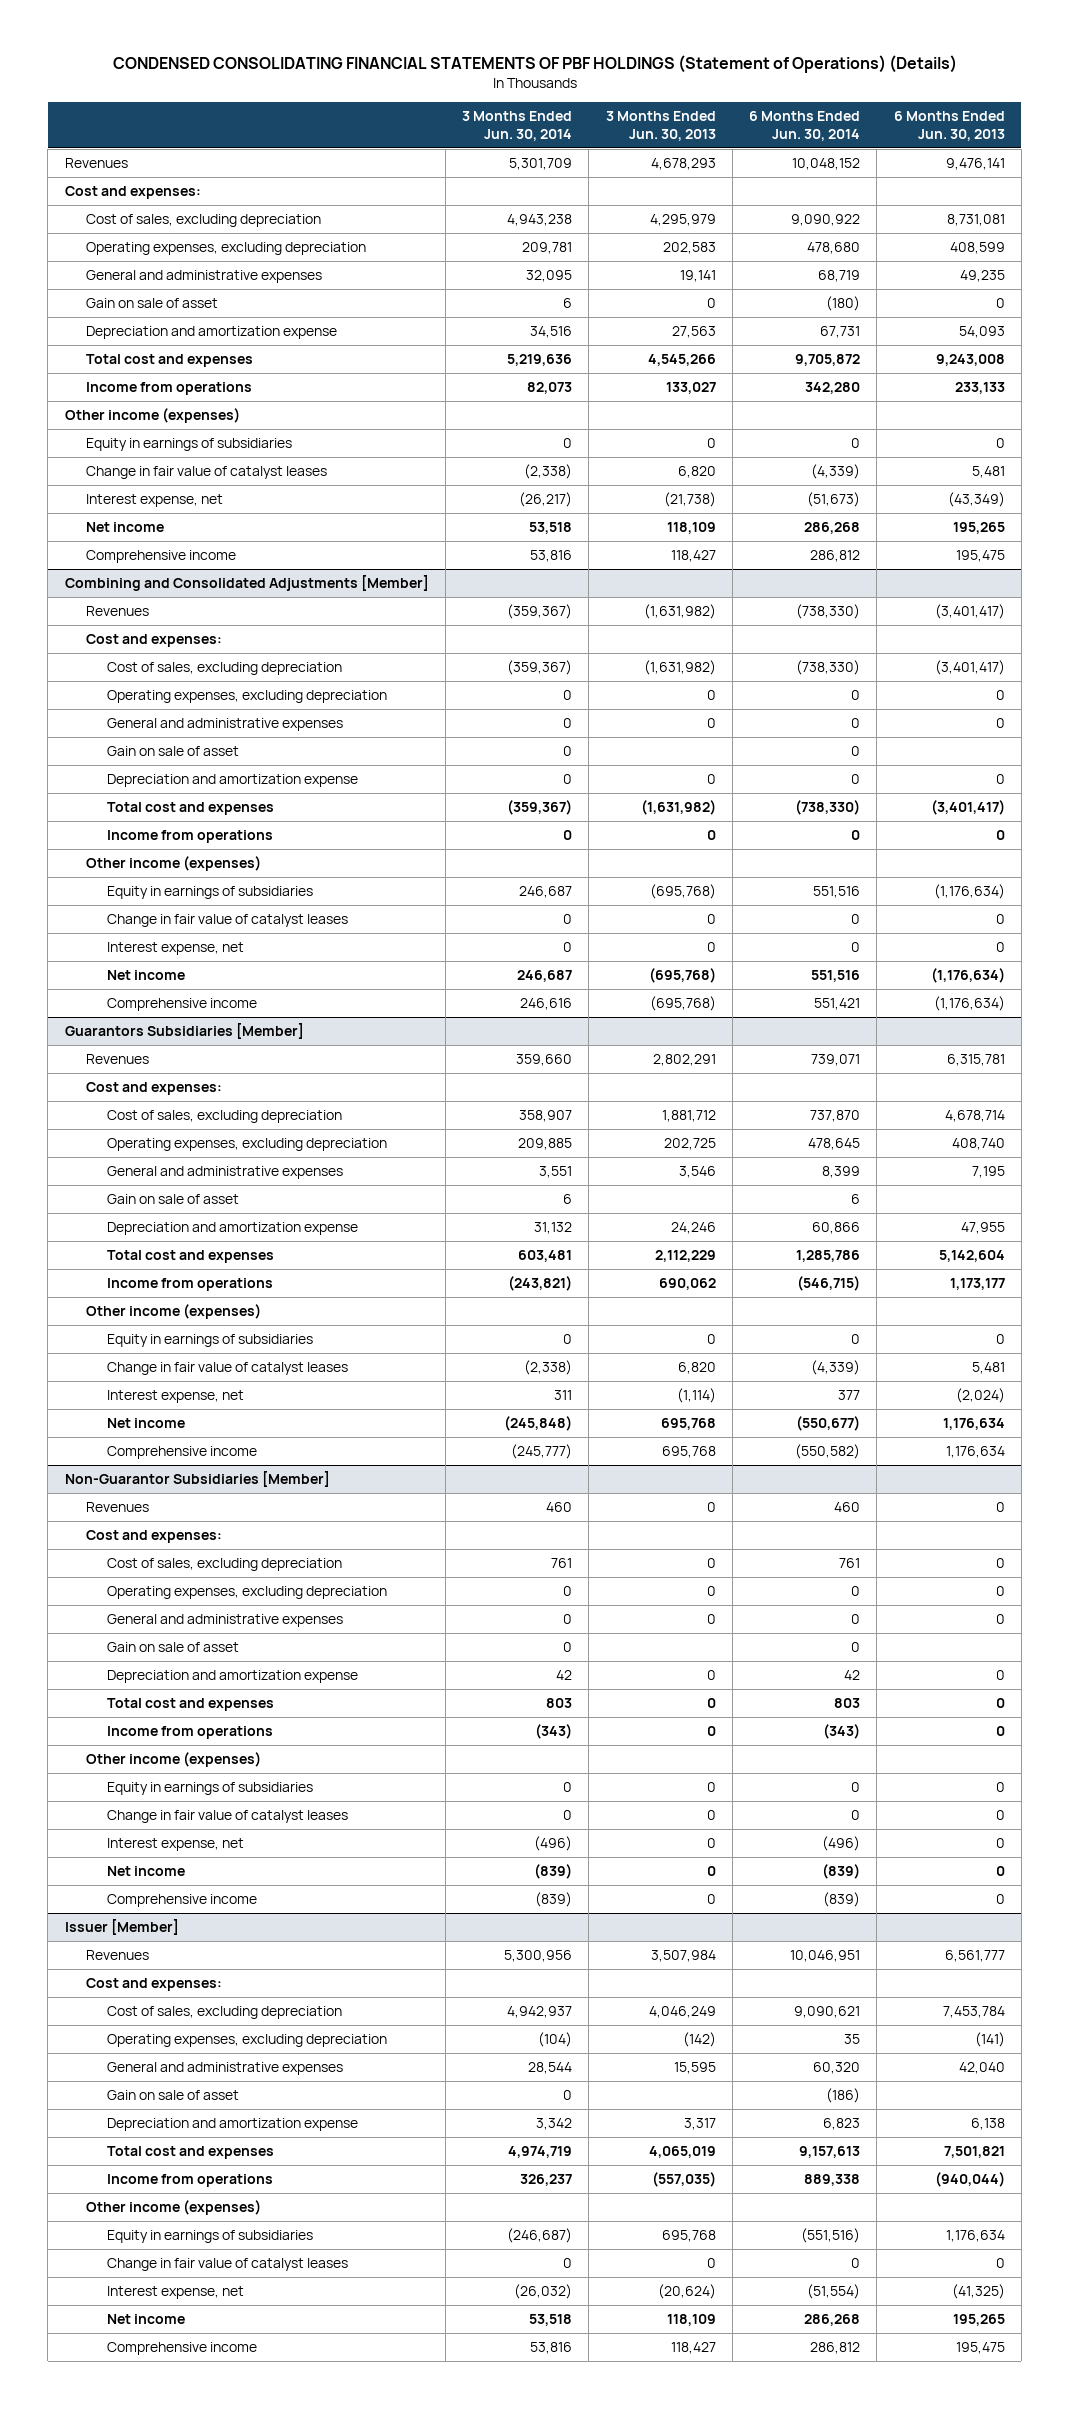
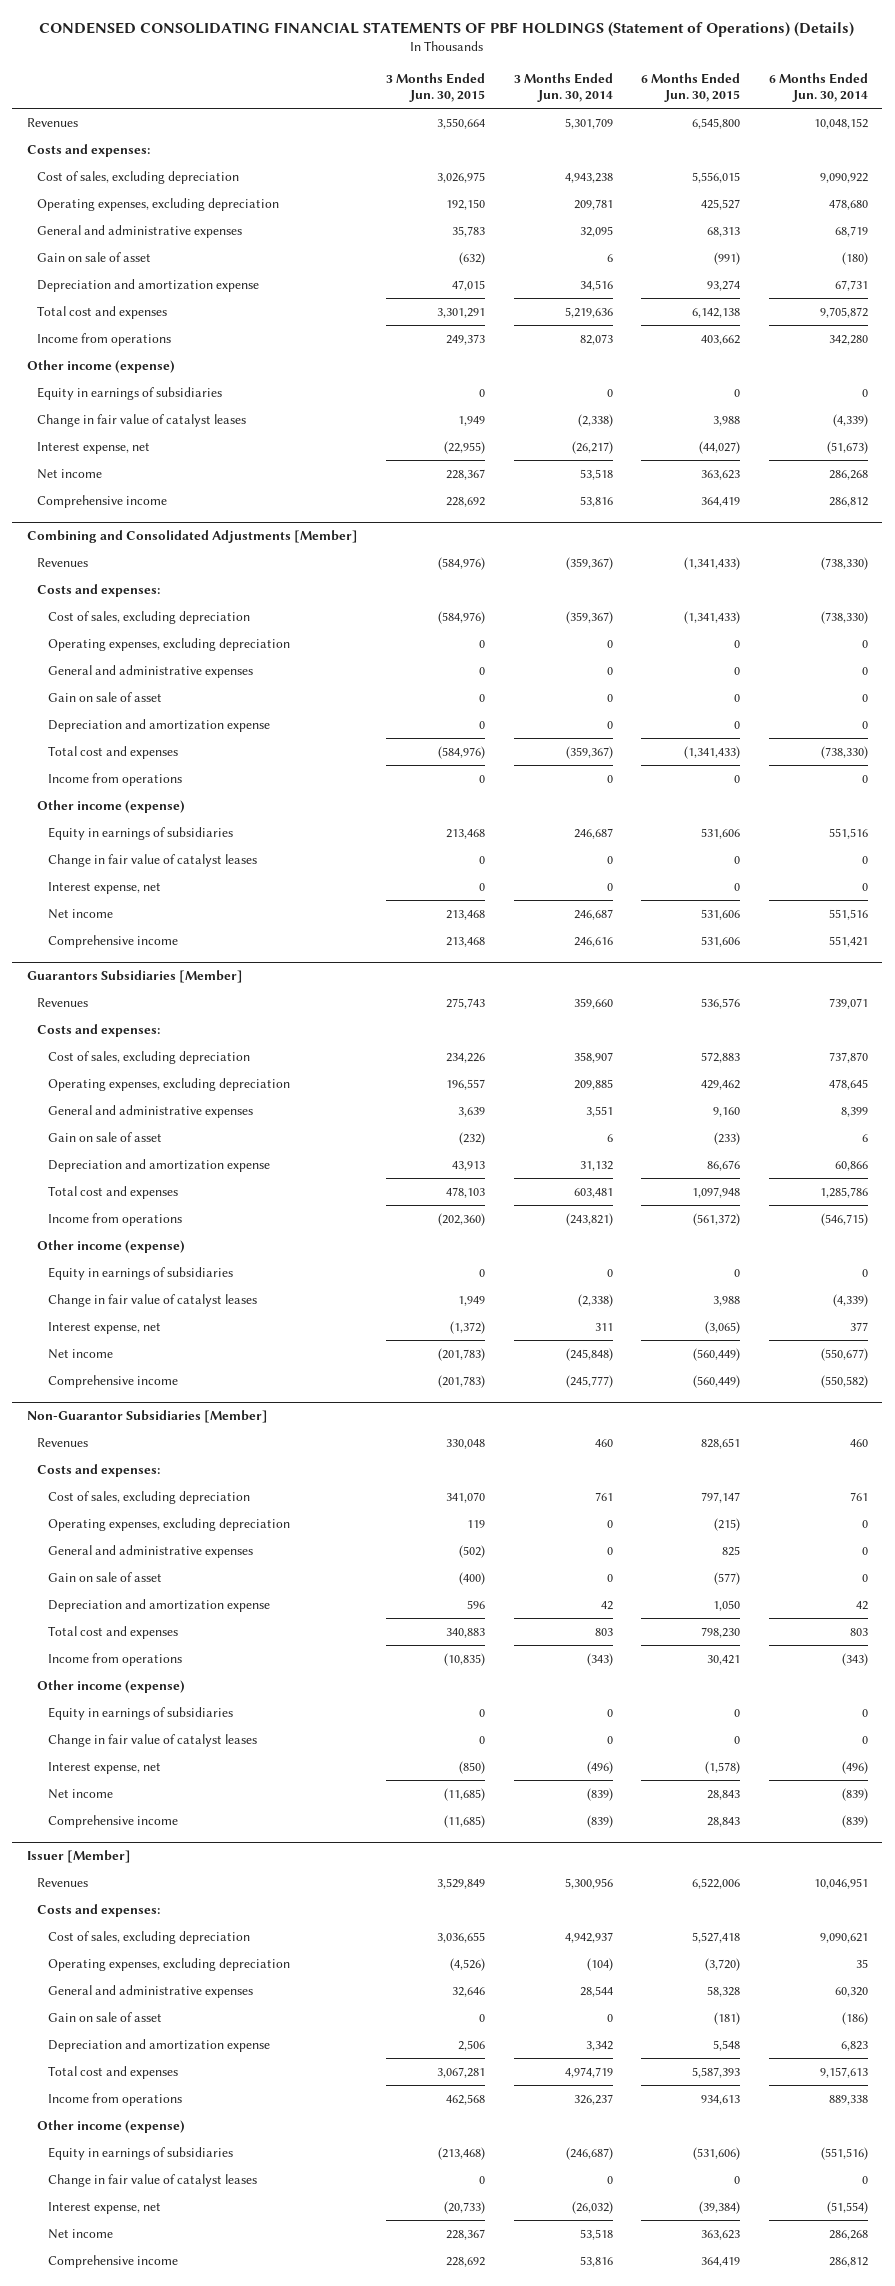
[605,111,716,141] 3 Months Ended Jun. 30, 2013 -> none
[893,111,1005,141] 6 Months Ended Jun. 30, 2013 -> none
none -> [386,72,486,103] 3 Months Ended Jun. 30, 2015
none -> [641,72,741,103] 6 Months Ended Jun. 30, 2015
[64,186,201,200] Cost and expenses: -> [26,143,150,157] Costs and expenses:
[64,408,240,424] Other income (expenses) -> [26,359,175,373] Other income (expense)
[85,634,222,648] Cost and expenses: -> [37,583,161,597] Costs and expenses:
[85,856,261,872] Other income (expenses) -> [37,799,186,813] Other income (expense)
[85,1082,222,1096] Cost and expenses: -> [37,1023,161,1037] Costs and expenses:
[85,1304,261,1320] Other income (expenses) -> [37,1239,186,1253] Other income (expense)
[85,1530,222,1544] Cost and expenses: -> [37,1463,161,1477] Costs and expenses:
[85,1752,261,1768] Other income (expenses) -> [37,1679,186,1693] Other income (expense)
[85,1978,222,1992] Cost and expenses: -> [37,1903,161,1917] Costs and expenses:
[85,2200,261,2216] Other income (expenses) -> [37,2119,186,2133] Other income (expense)

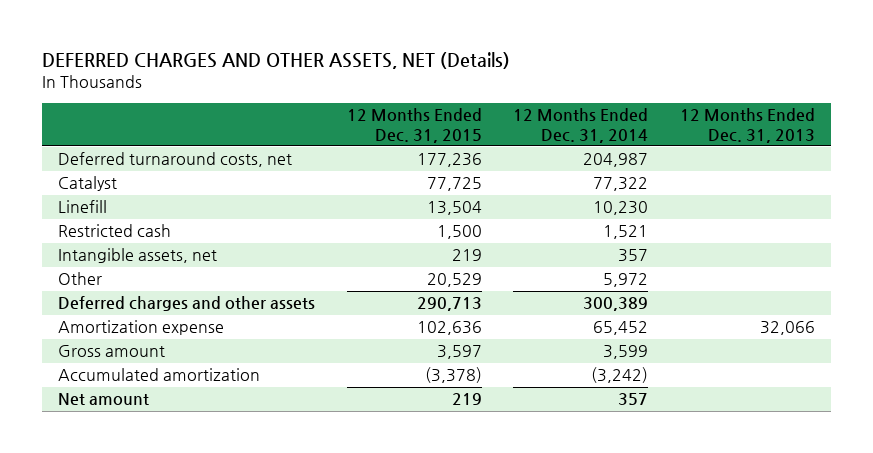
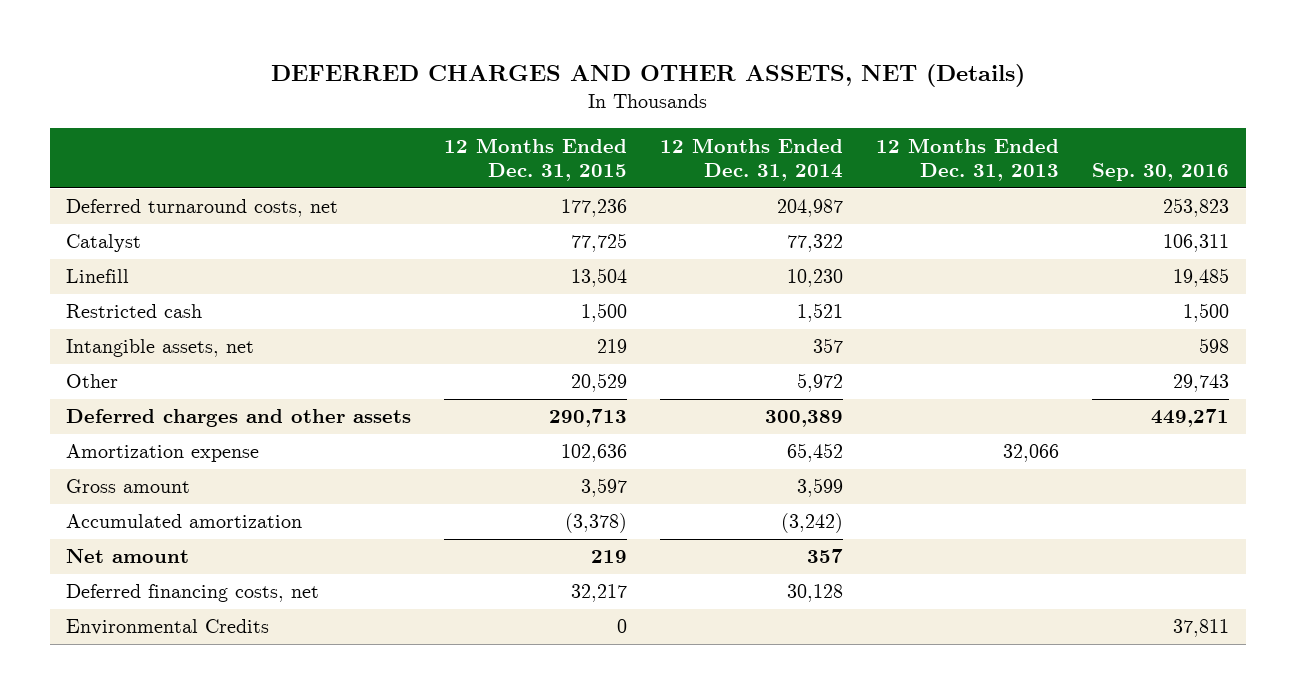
none -> [1092,163,1230,182] Sep. 30, 2016
none -> [66,584,320,603] Deferred financing costs, net
none -> [66,619,270,636] Environmental Credits

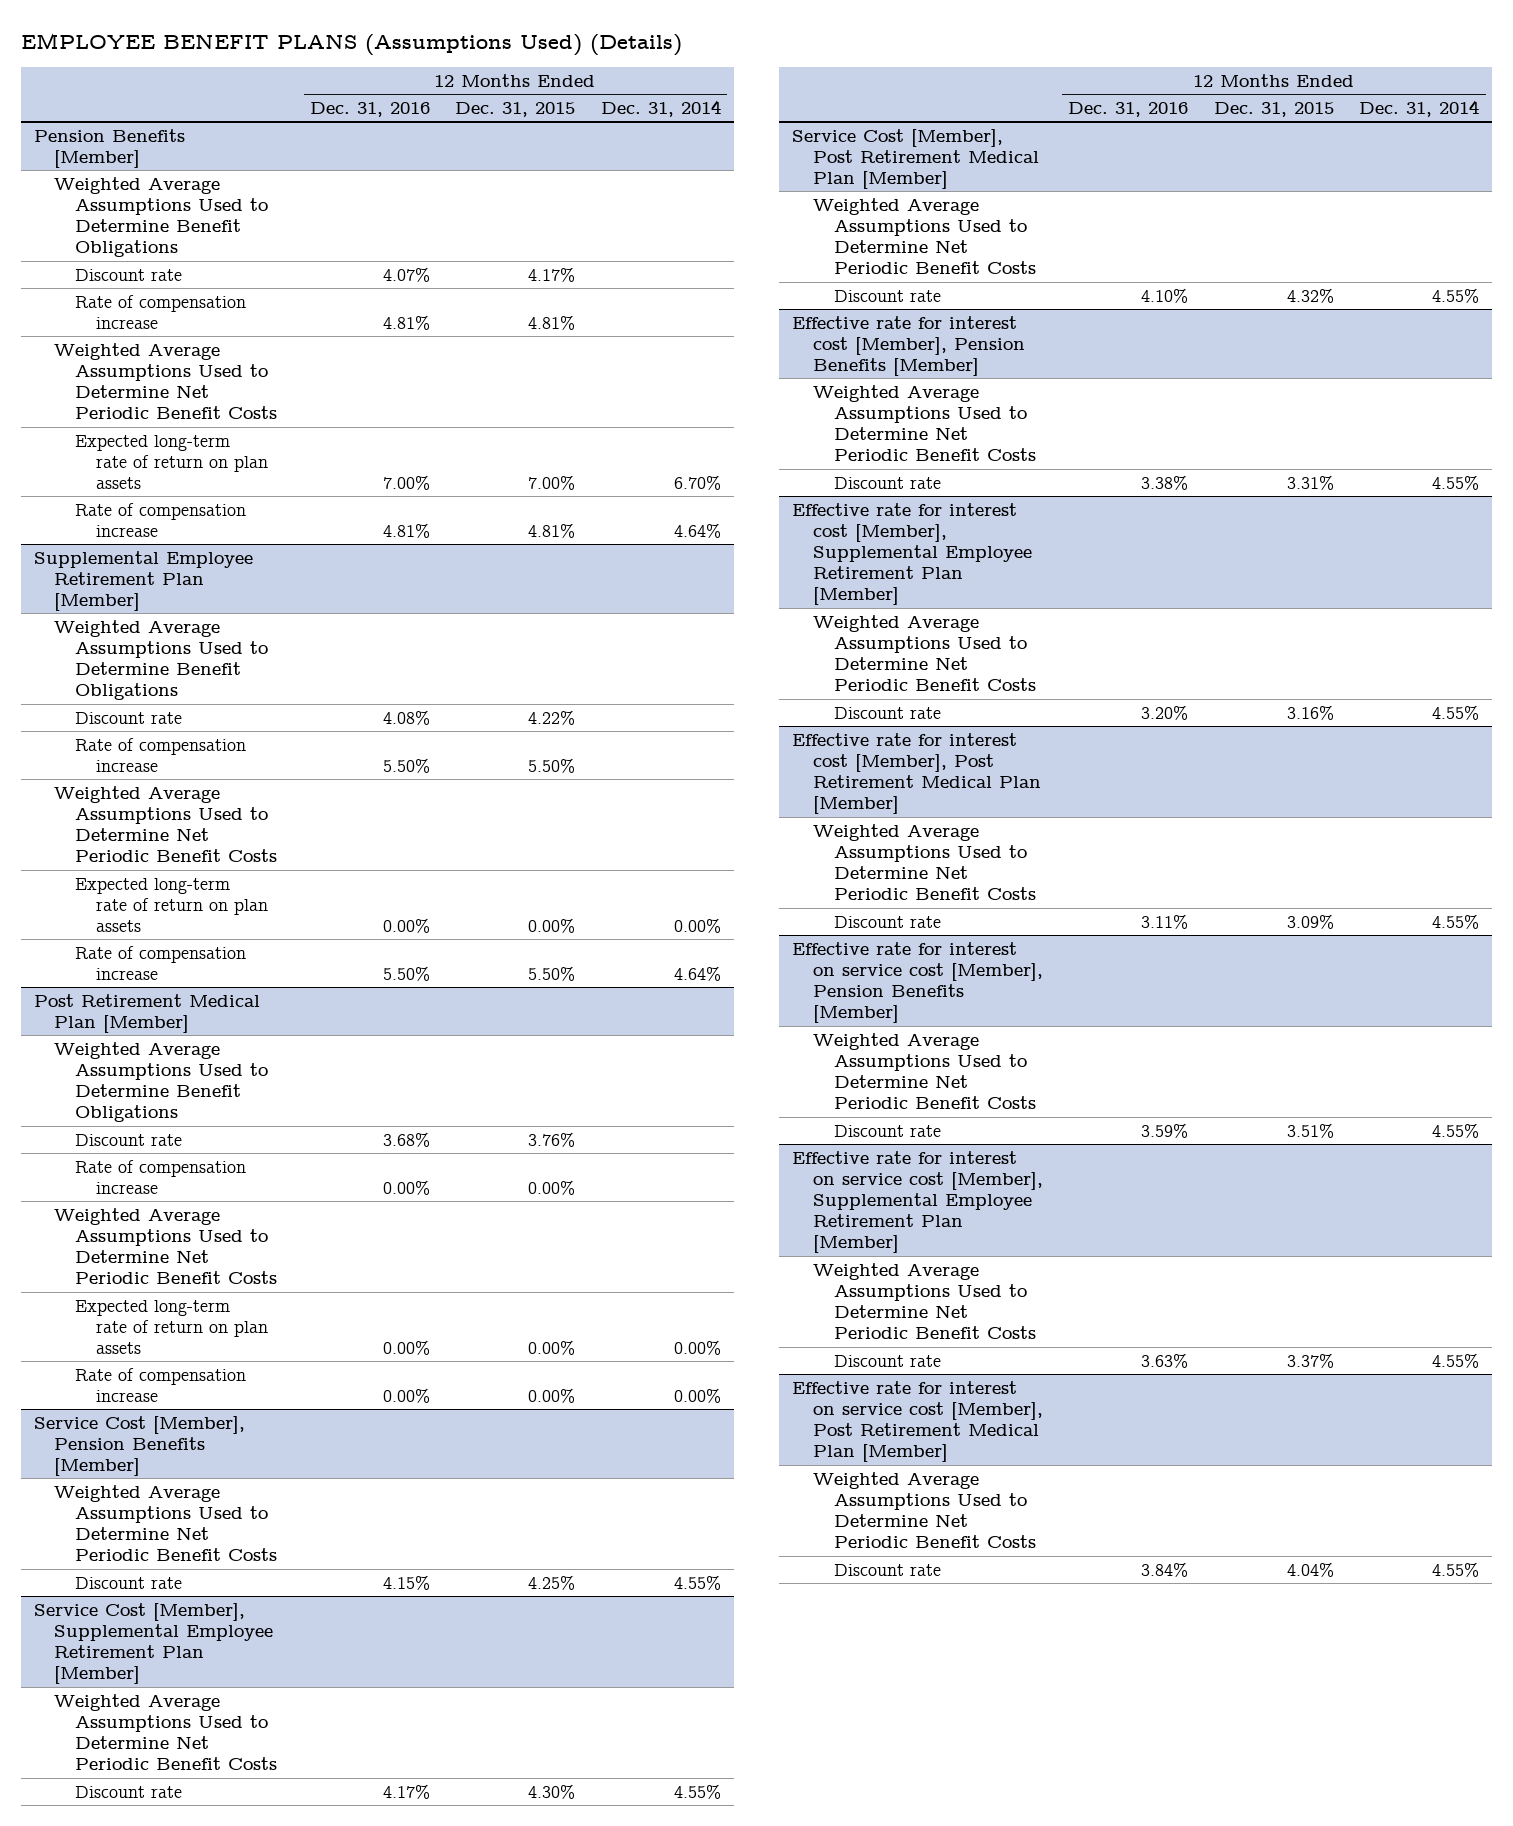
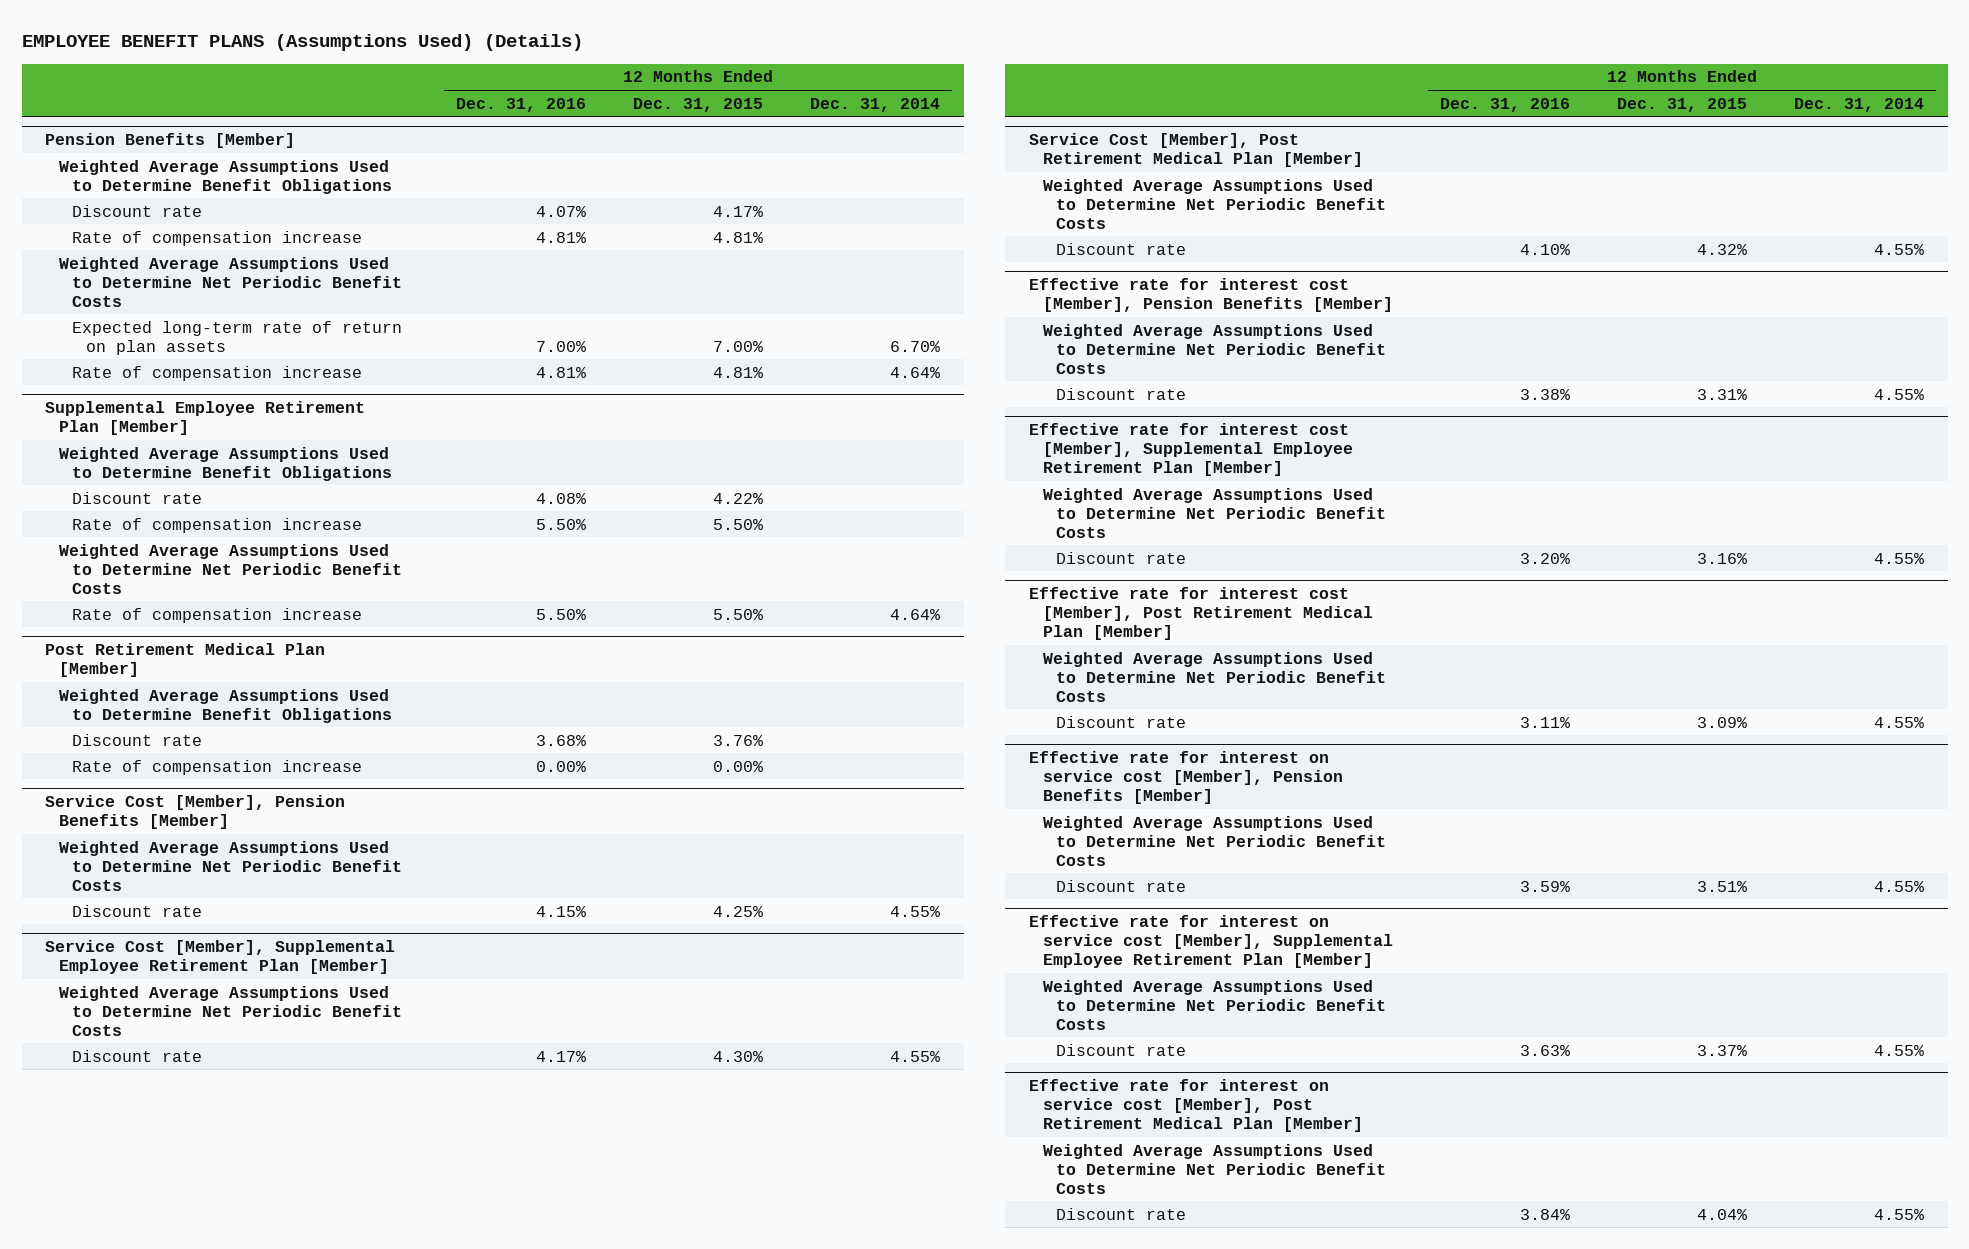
[75,877,269,933] Expected long-term rate of return on plan assets -> none
[54,1207,278,1285] Weighted Average Assumptions Used to Determine Net Periodic Benefit Costs -> none
[75,1299,269,1355] Expected long-term rate of return on plan assets -> none
[75,1367,247,1402] Rate of compensation increase -> none

